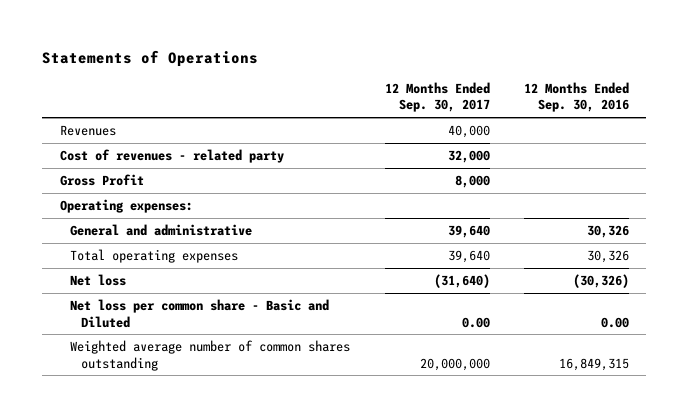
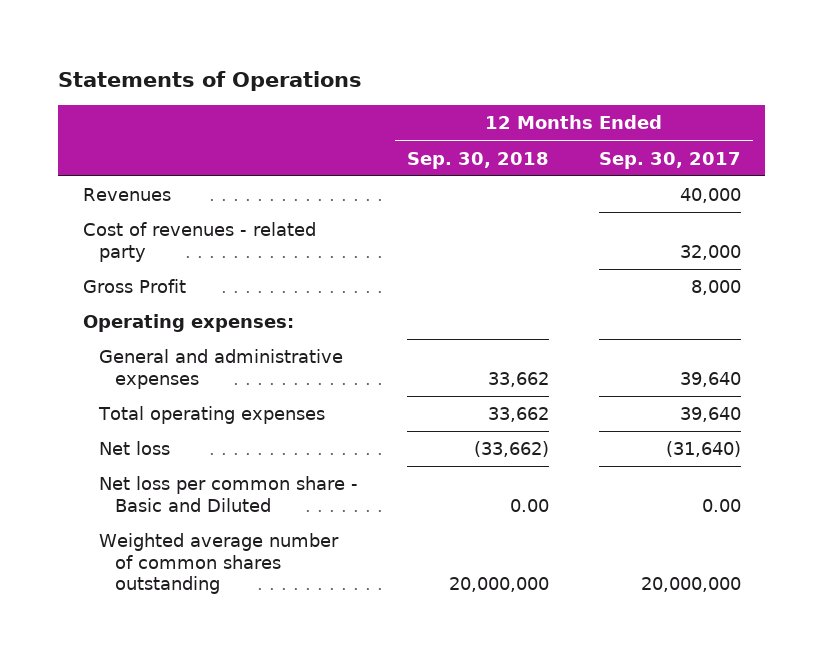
[524,81,630,113] 12 Months Ended Sep. 30, 2016 -> none
none -> [407,151,550,169] Sep. 30, 2018
[70,224,253,237] General and administrative -> [99,349,344,389] General and administrative expenses

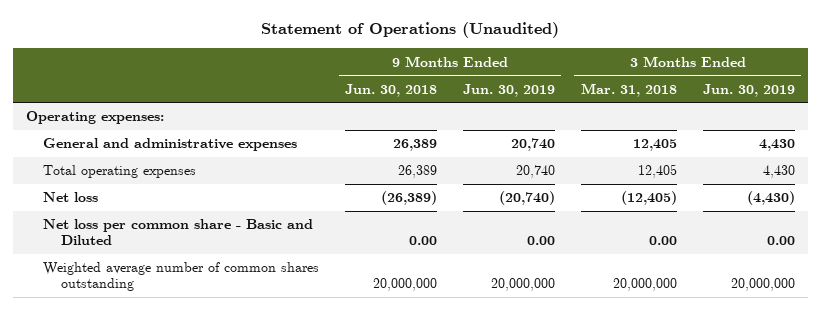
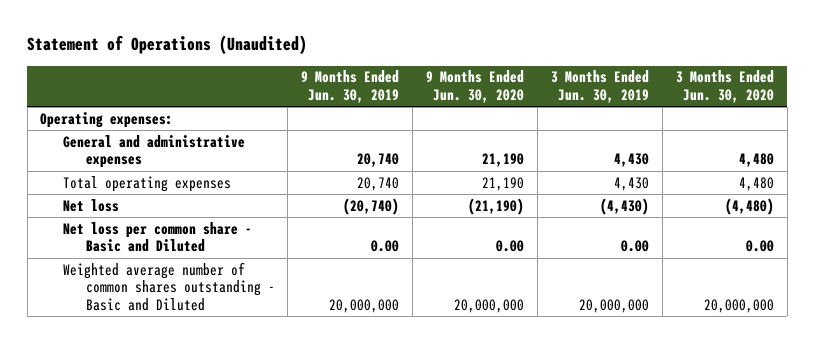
[345,83,438,97] Jun. 30, 2018 -> none
[580,82,677,97] Mar. 31, 2018 -> none
none -> [426,70,525,103] 9 Months Ended Jun. 30, 2020
none -> [675,70,774,103] 3 Months Ended Jun. 30, 2020
[43,262,320,292] Weighted average number of common shares outstanding -> [63,261,275,312] Weighted average number of common shares outstanding - Basic and Diluted

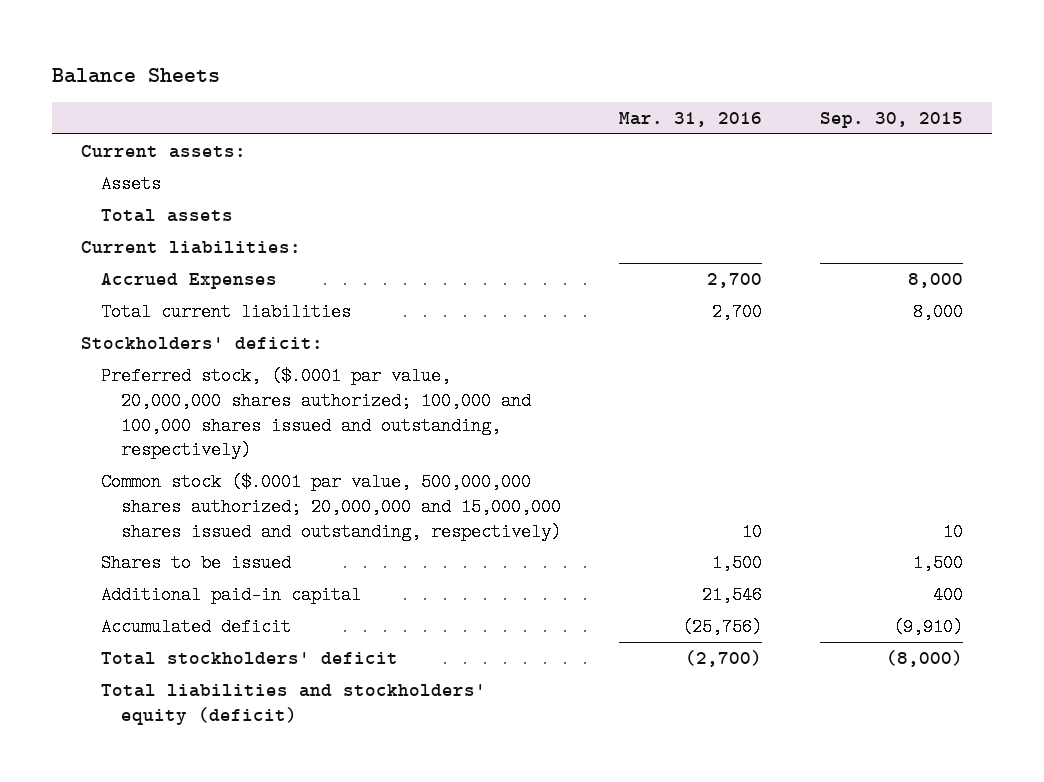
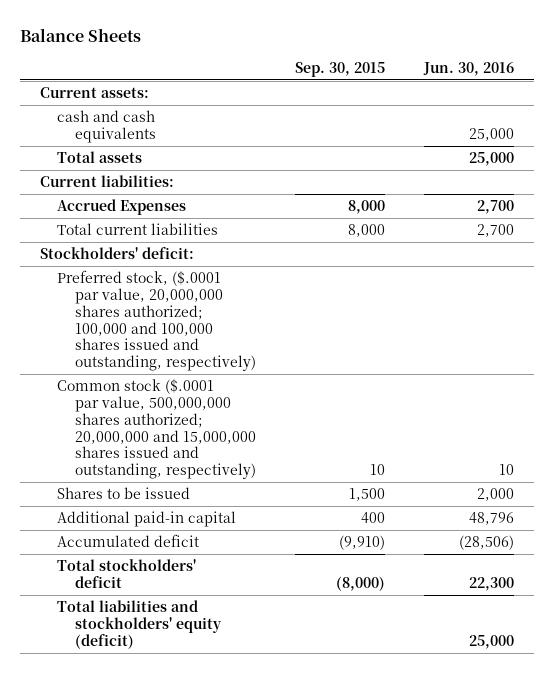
[619,112,763,128] Mar. 31, 2016 -> none
none -> [423,61,515,76] Jun. 30, 2016
[100,174,161,193] Assets -> [57,110,156,143] cash and cash equivalents

